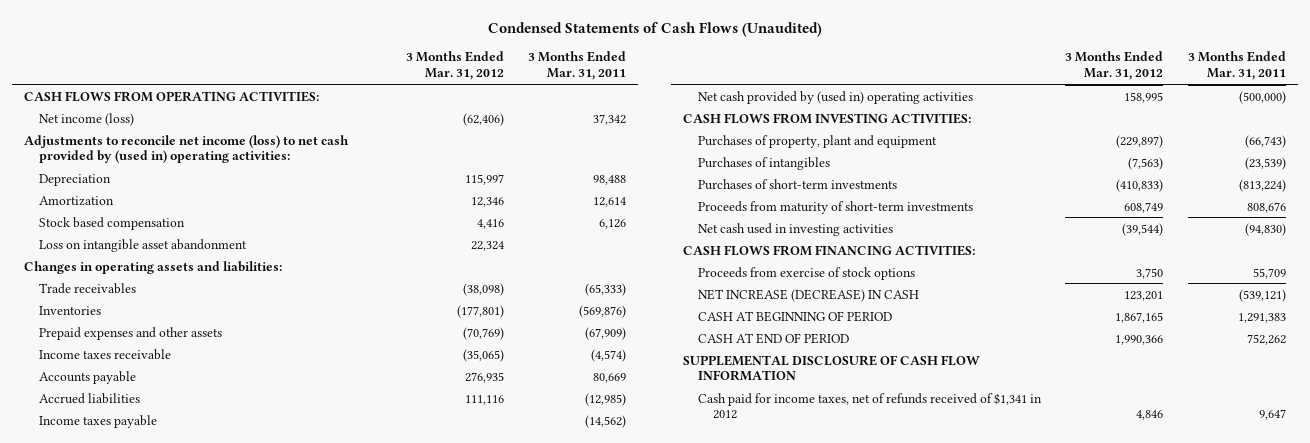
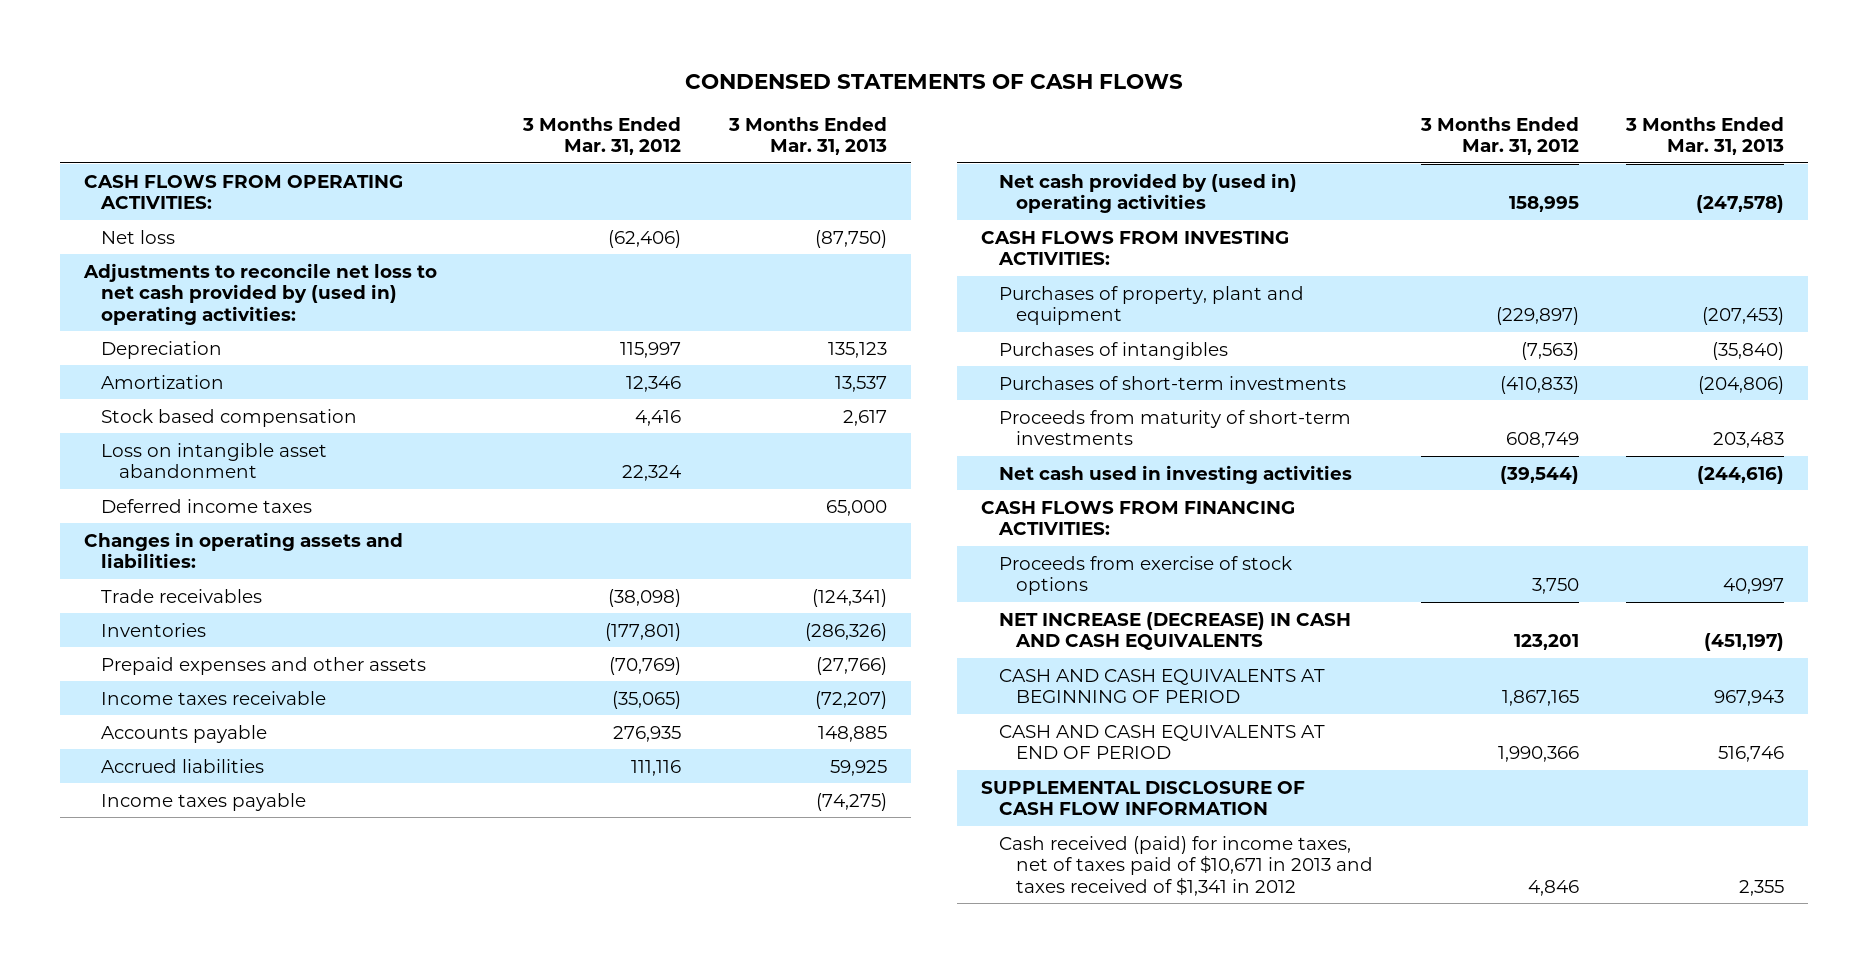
[487,21,822,37] Condensed Statements of Cash Flows (Unaudited) -> [684,73,1183,89] CONDENSED STATEMENTS OF CASH FLOWS
[528,51,627,81] 3 Months Ended Mar. 31, 2011 -> none
none -> [727,116,887,156] 3 Months Ended Mar. 31, 2013
[38,112,134,126] Net income (loss) -> [101,229,176,244] Net loss
[24,134,350,164] Adjustments to reconcile net income (loss) to net cash provided by (used in) operating activities: -> [82,262,437,325] Adjustments to reconcile net loss to net cash provided by (used in) operating activities:
none -> [101,498,313,513] Deferred income taxes
[698,288,920,302] NET INCREASE (DECREASE) IN CASH -> [998,611,1351,651] NET INCREASE (DECREASE) IN CASH AND CASH EQUIVALENTS
[698,310,893,322] CASH AT BEGINNING OF PERIOD -> [998,668,1325,704] CASH AND CASH EQUIVALENTS AT BEGINNING OF PERIOD
[698,332,850,344] CASH AT END OF PERIOD -> [998,724,1325,760] CASH AND CASH EQUIVALENTS AT END OF PERIOD
[698,392,1043,420] Cash paid for income taxes, net of refunds received of $1,341 in 2012 -> [998,835,1374,896] Cash received (paid) for income taxes, net of taxes paid of $10,671 in 2013 and taxes received of $1,341 in 2012

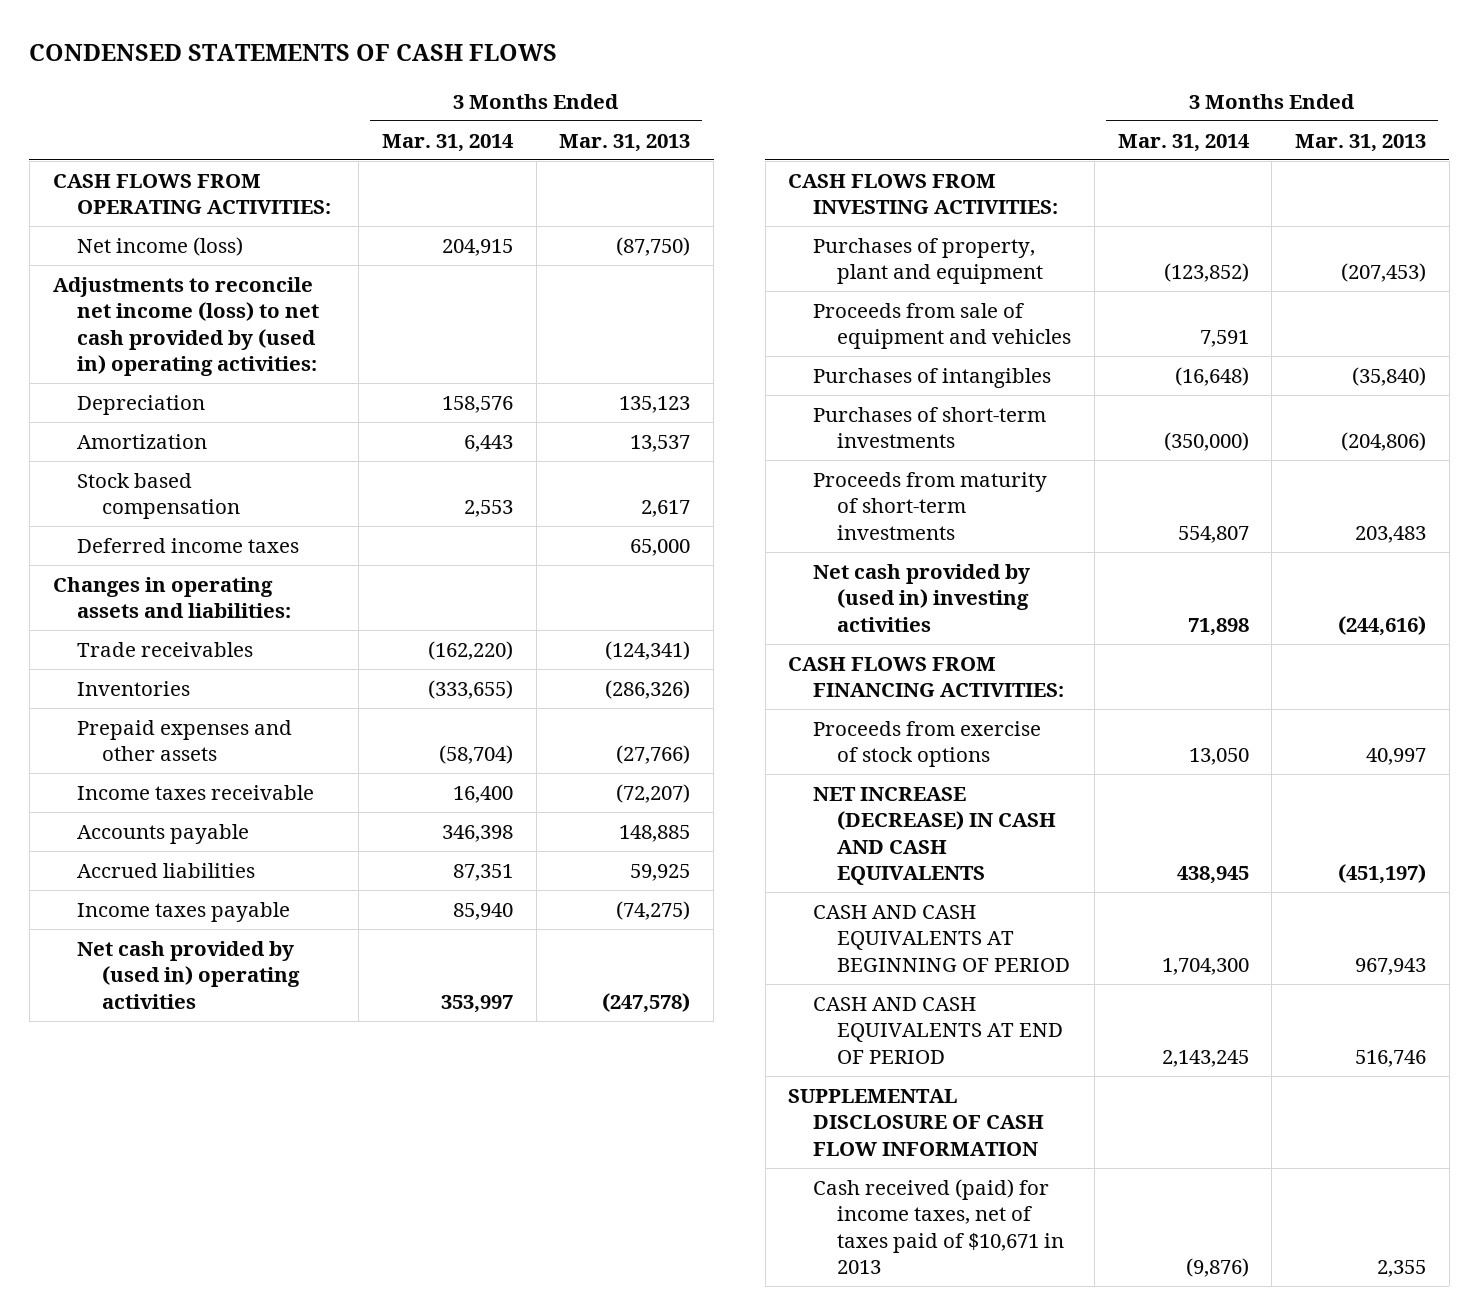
[522,116,682,156] 3 Months Ended Mar. 31, 2012 -> none
none -> [381,133,514,152] Mar. 31, 2014
[101,229,176,244] Net loss -> [77,236,244,256] Net income (loss)
[82,262,437,325] Adjustments to reconcile net loss to net cash provided by (used in) operating activities: -> [52,276,320,377] Adjustments to reconcile net income (loss) to net cash provided by (used in) operating activities:
[101,442,328,479] Loss on intangible asset abandonment -> none
none -> [812,302,1072,350] Proceeds from sale of equipment and vehicles
[998,464,1352,484] Net cash used in investing activities -> [812,563,1030,632] Net cash provided by (used in) investing activities
[998,835,1374,896] Cash received (paid) for income taxes, net of taxes paid of $10,671 in 2013 and taxes received of $1,341 in 2012 -> [812,1178,1065,1275] Cash received (paid) for income taxes, net of taxes paid of $10,671 in 2013

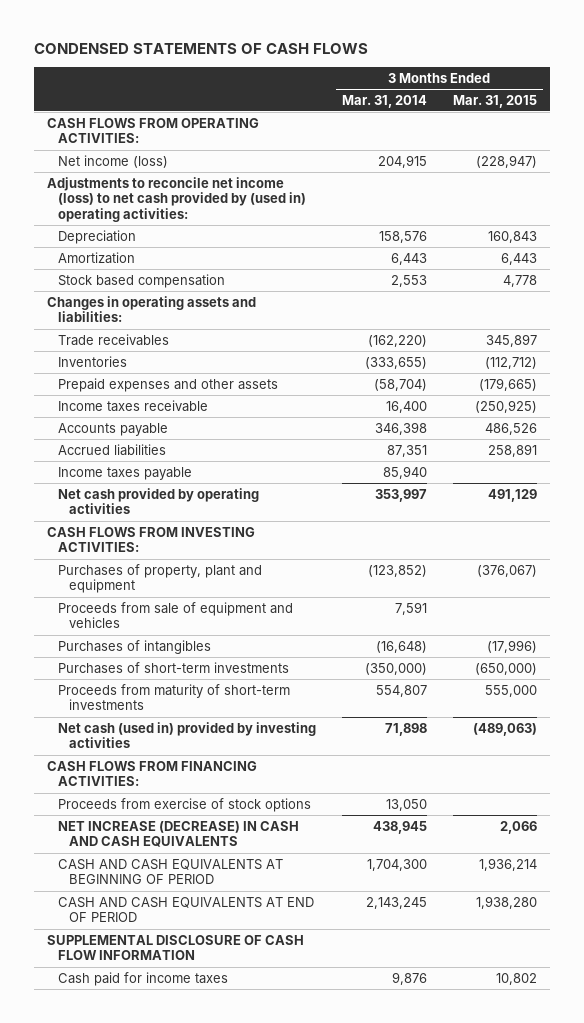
[559,133,691,152] Mar. 31, 2013 -> none
none -> [452,94,537,108] Mar. 31, 2015
[77,537,300,553] Deferred income taxes -> none
[77,940,300,1009] Net cash provided by (used in) operating activities -> [58,487,260,515] Net cash provided by operating activities
[812,563,1030,632] Net cash provided by (used in) investing activities -> [58,721,317,749] Net cash (used in) provided by investing activities
[812,1178,1065,1275] Cash received (paid) for income taxes, net of taxes paid of $10,671 in 2013 -> [58,971,229,986] Cash paid for income taxes
[1185,1258,1249,1278] (9,876) -> [392,971,428,985] 9,876

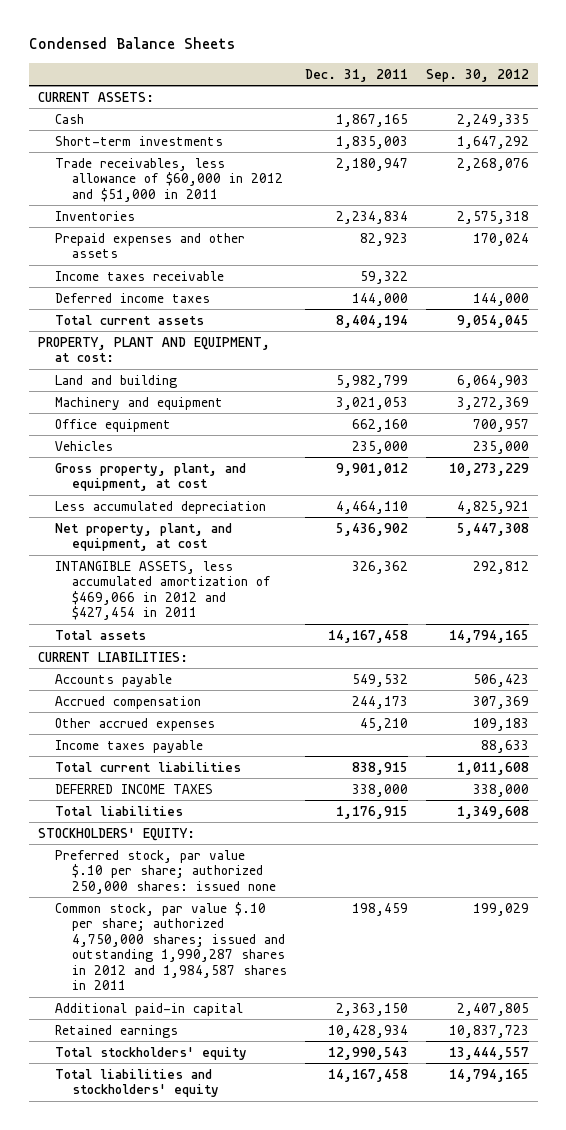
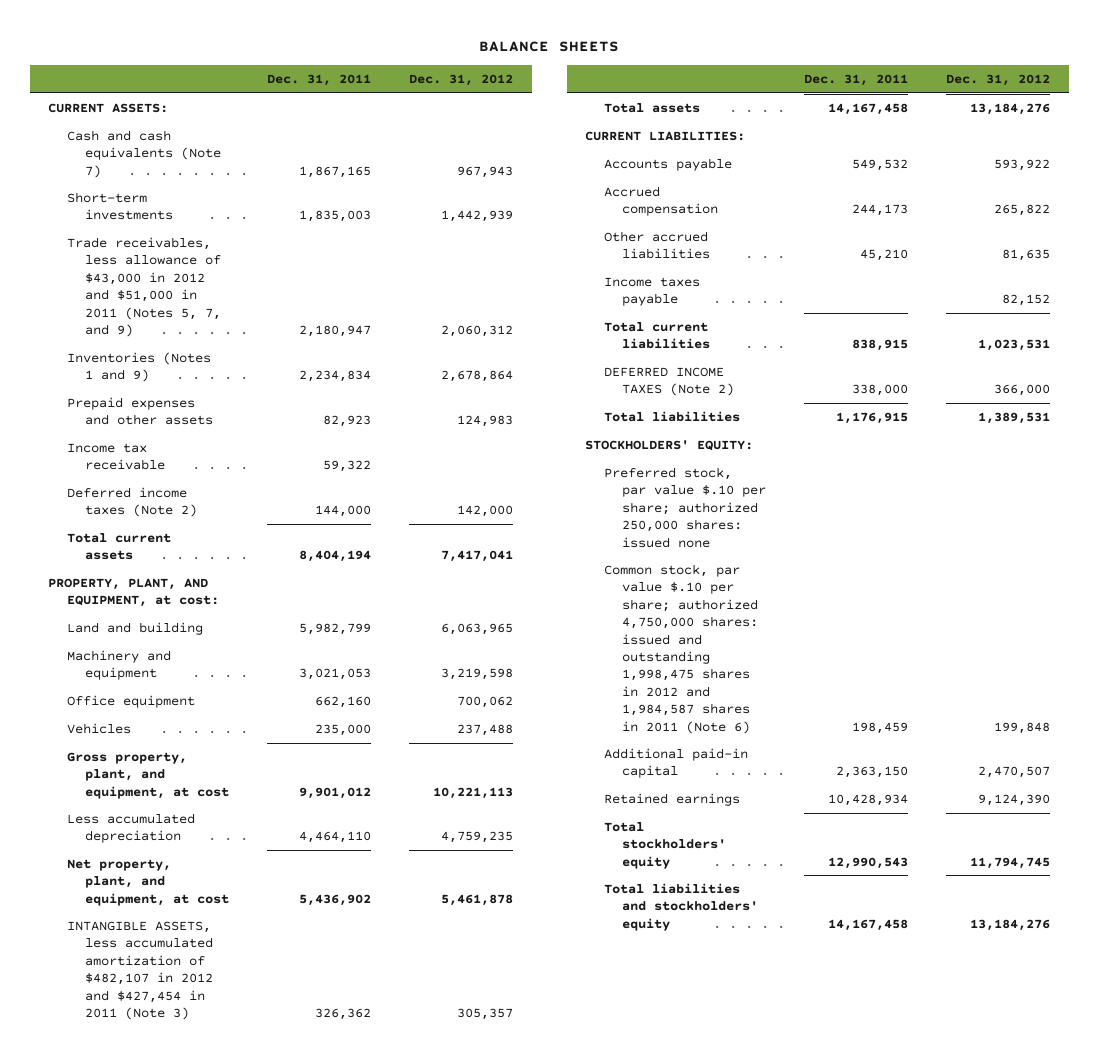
[28,37,235,50] Condensed Balance Sheets -> [479,41,620,53] BALANCE SHEETS
[425,68,529,82] Sep. 30, 2012 -> none
none -> [408,73,513,86] Dec. 31, 2012
[54,113,84,124] Cash -> [66,129,222,178] Cash and cash equivalents (Note 7)
[54,157,284,202] Trade receivables, less allowance of $60,000 in 2012 and $51,000 in 2011 -> [66,236,222,338] Trade receivables, less allowance of $43,000 in 2012 and $51,000 in 2011 (Notes 5, 7, and 9)
[54,210,135,221] Inventories -> [66,351,211,383] Inventories (Notes 1 and 9)
[54,270,224,281] Income taxes receivable -> [66,442,166,471] Income tax receivable
[54,292,210,303] Deferred income taxes -> [66,486,198,518] Deferred income taxes (Note 2)
[37,336,270,363] PROPERTY, PLANT AND EQUIPMENT, at cost: -> [48,577,219,608] PROPERTY, PLANT, AND EQUIPMENT, at cost:
[54,560,271,621] INTANGIBLE ASSETS, less accumulated amortization of $469,066 in 2012 and $427,454 in 2011 -> [66,920,214,1021] INTANGIBLE ASSETS, less accumulated amortization of $482,107 in 2012 and $427,454 in 2011 (Note 3)
[54,717,215,731] Other accrued expenses -> [603,230,711,260] Other accrued liabilities
[54,783,213,794] DEFERRED INCOME TAXES -> [603,366,735,397] DEFERRED INCOME TAXES (Note 2)
[54,901,288,991] Common stock, par value $.10 per share; authorized 4,750,000 shares; issued and outstanding 1,990,287 shares in 2012 and 1,984,587 shares in 2011 -> [603,563,759,734] Common stock, par value $.10 per share; authorized 4,750,000 shares: issued and outstanding 1,998,475 shares in 2012 and 1,984,587 shares in 2011 (Note 6)

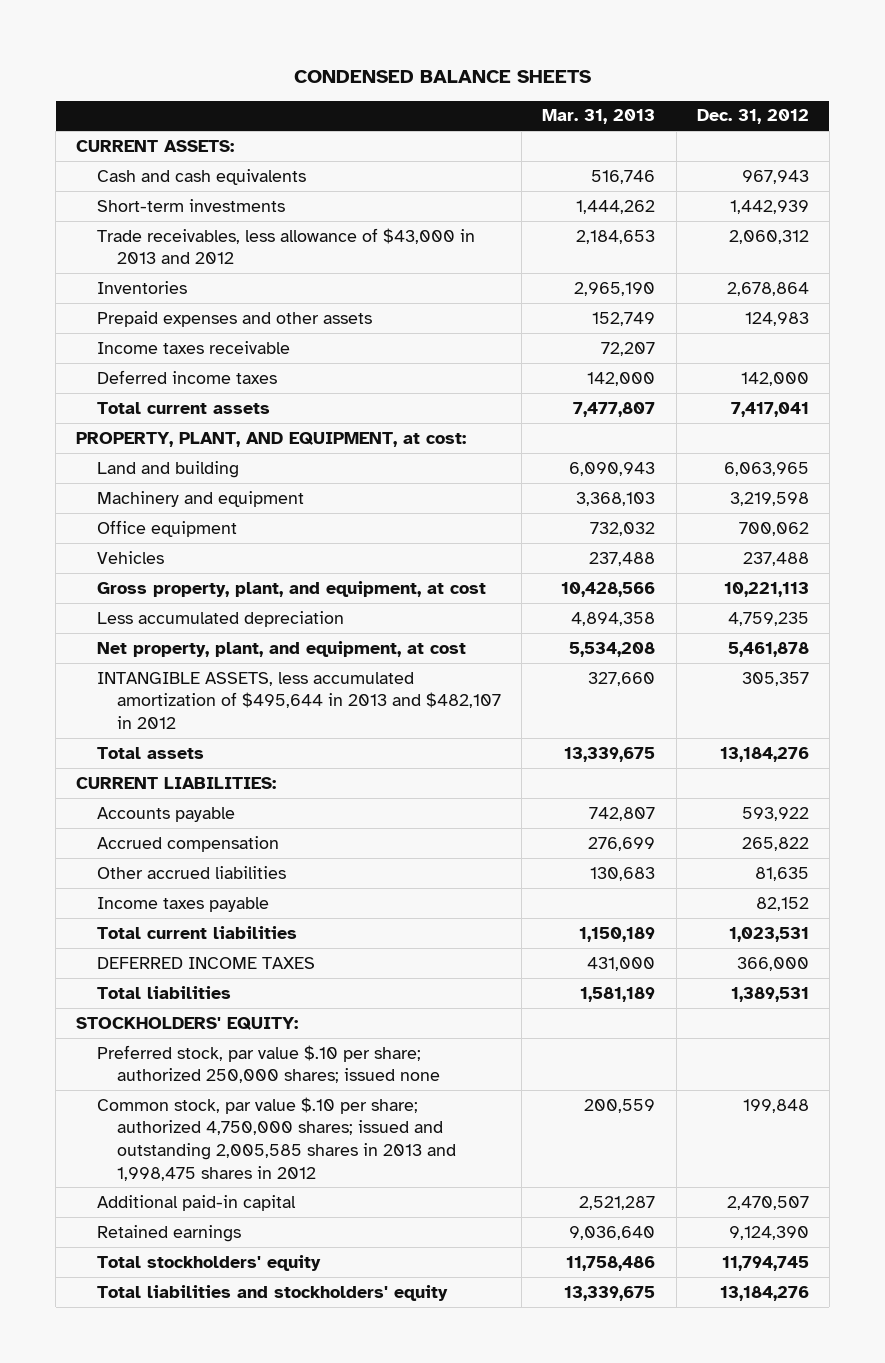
[479,41,620,53] BALANCE SHEETS -> [293,70,591,84] CONDENSED BALANCE SHEETS
[267,73,372,86] Dec. 31, 2011 -> none
none -> [542,109,656,125] Mar. 31, 2013
[66,129,222,178] Cash and cash equivalents (Note 7) -> [96,168,306,185] Cash and cash equivalents
[66,236,222,338] Trade receivables, less allowance of $43,000 in 2012 and $51,000 in 2011 (Notes 5, 7, and 9) -> [96,227,475,265] Trade receivables, less allowance of $43,000 in 2013 and 2012
[66,351,211,383] Inventories (Notes 1 and 9) -> [96,280,187,294] Inventories
[66,442,166,471] Income tax receivable -> [96,340,290,354] Income taxes receivable
[66,486,198,518] Deferred income taxes (Note 2) -> [96,369,277,384] Deferred income taxes
[66,920,214,1021] INTANGIBLE ASSETS, less accumulated amortization of $482,107 in 2012 and $427,454 in 2011 (Note 3) -> [96,671,502,729] INTANGIBLE ASSETS, less accumulated amortization of $495,644 in 2013 and $482,107 in 2012
[603,366,735,397] DEFERRED INCOME TAXES (Note 2) -> [96,956,315,969] DEFERRED INCOME TAXES
[603,466,767,548] Preferred stock, par value $.10 per share; authorized 250,000 shares: issued none -> [96,1044,441,1084] Preferred stock, par value $.10 per share; authorized 250,000 shares; issued none
[603,563,759,734] Common stock, par value $.10 per share; authorized 4,750,000 shares: issued and outstanding 1,998,475 shares in 2012 and 1,984,587 shares in 2011 (Note 6) -> [96,1096,457,1181] Common stock, par value $.10 per share; authorized 4,750,000 shares; issued and outstanding 2,005,585 shares in 2013 and 1,998,475 shares in 2012

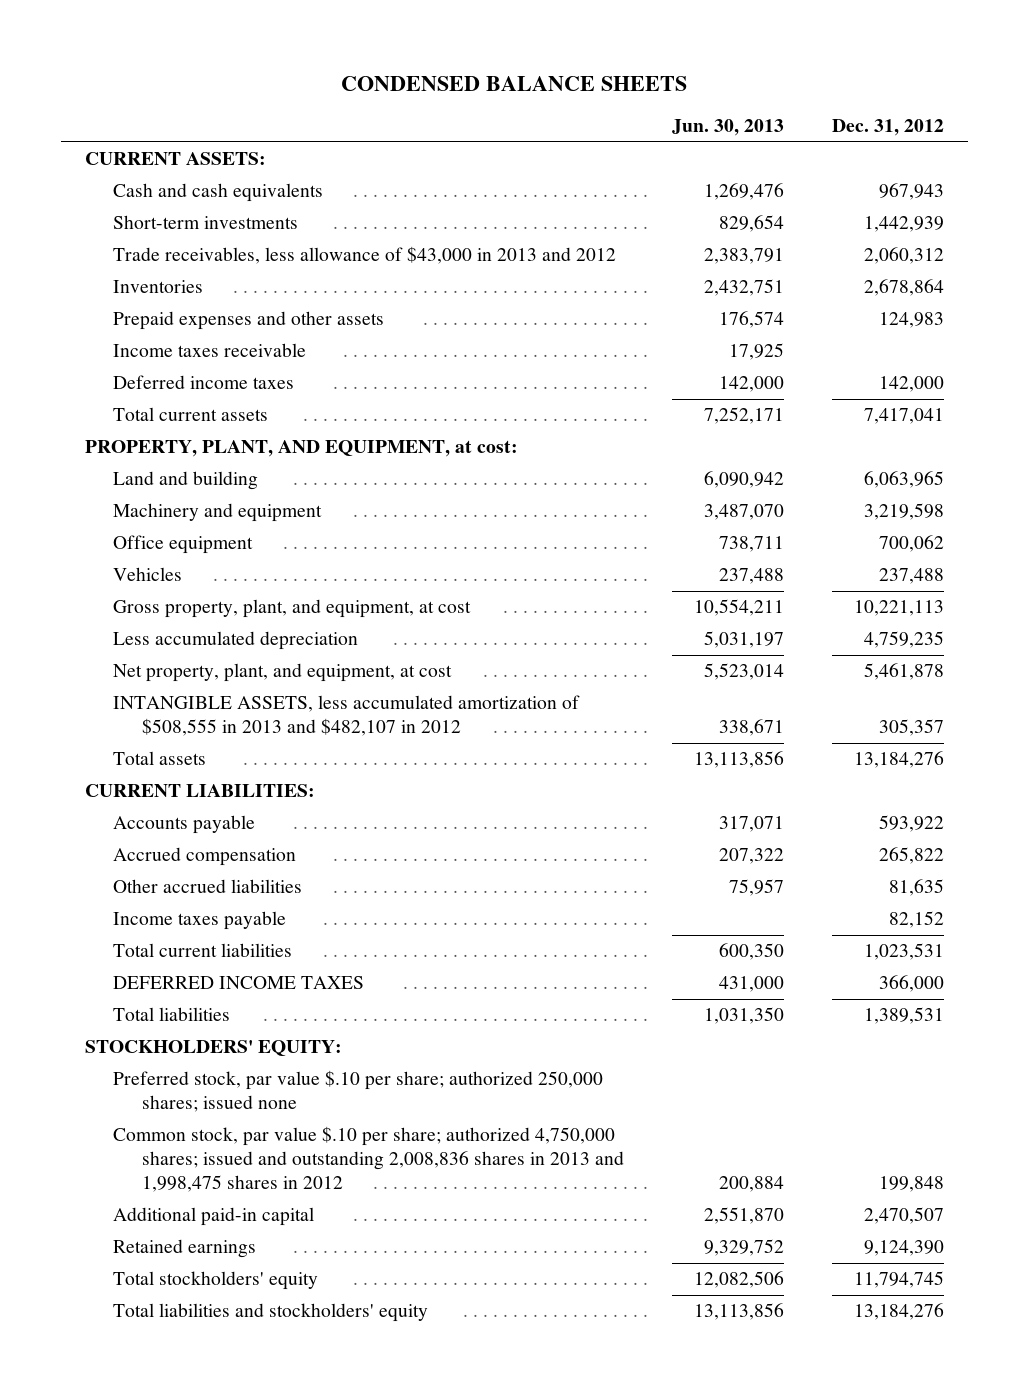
[542,109,656,125] Mar. 31, 2013 -> none
none -> [671,119,784,137] Jun. 30, 2013
[96,671,502,729] INTANGIBLE ASSETS, less accumulated amortization of $495,644 in 2013 and $482,107 in 2012 -> [113,695,581,737] INTANGIBLE ASSETS, less accumulated amortization of $508,555 in 2013 and $482,107 in 2012
[96,1096,457,1181] Common stock, par value $.10 per share; authorized 4,750,000 shares; issued and outstanding 2,005,585 shares in 2013 and 1,998,475 shares in 2012 -> [113,1126,624,1193] Common stock, par value $.10 per share; authorized 4,750,000 shares; issued and outstanding 2,008,836 shares in 2013 and 1,998,475 shares in 2012

